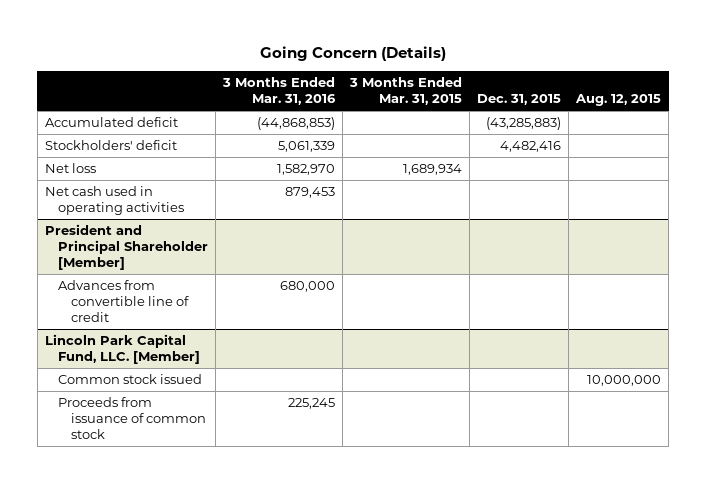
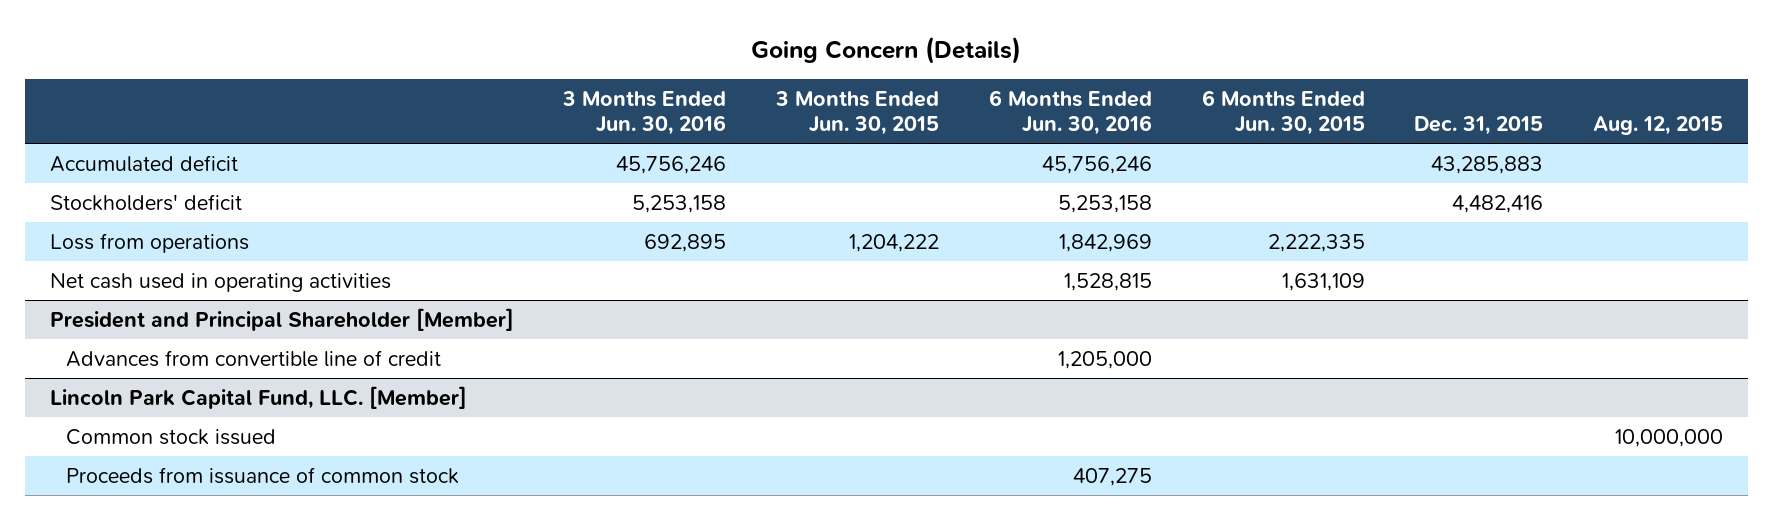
[221,77,336,106] 3 Months Ended Mar. 31, 2016 -> none
[348,77,462,106] 3 Months Ended Mar. 31, 2015 -> none
none -> [562,91,727,135] 3 Months Ended Jun. 30, 2016
none -> [775,91,940,135] 3 Months Ended Jun. 30, 2015
none -> [988,90,1152,135] 6 Months Ended Jun. 30, 2016
none -> [1201,90,1365,135] 6 Months Ended Jun. 30, 2015
[485,117,561,131] (43,285,883) -> [1431,155,1544,174] 43,285,883
[44,163,96,174] Net loss -> none
none -> [49,232,249,253] Loss from operations

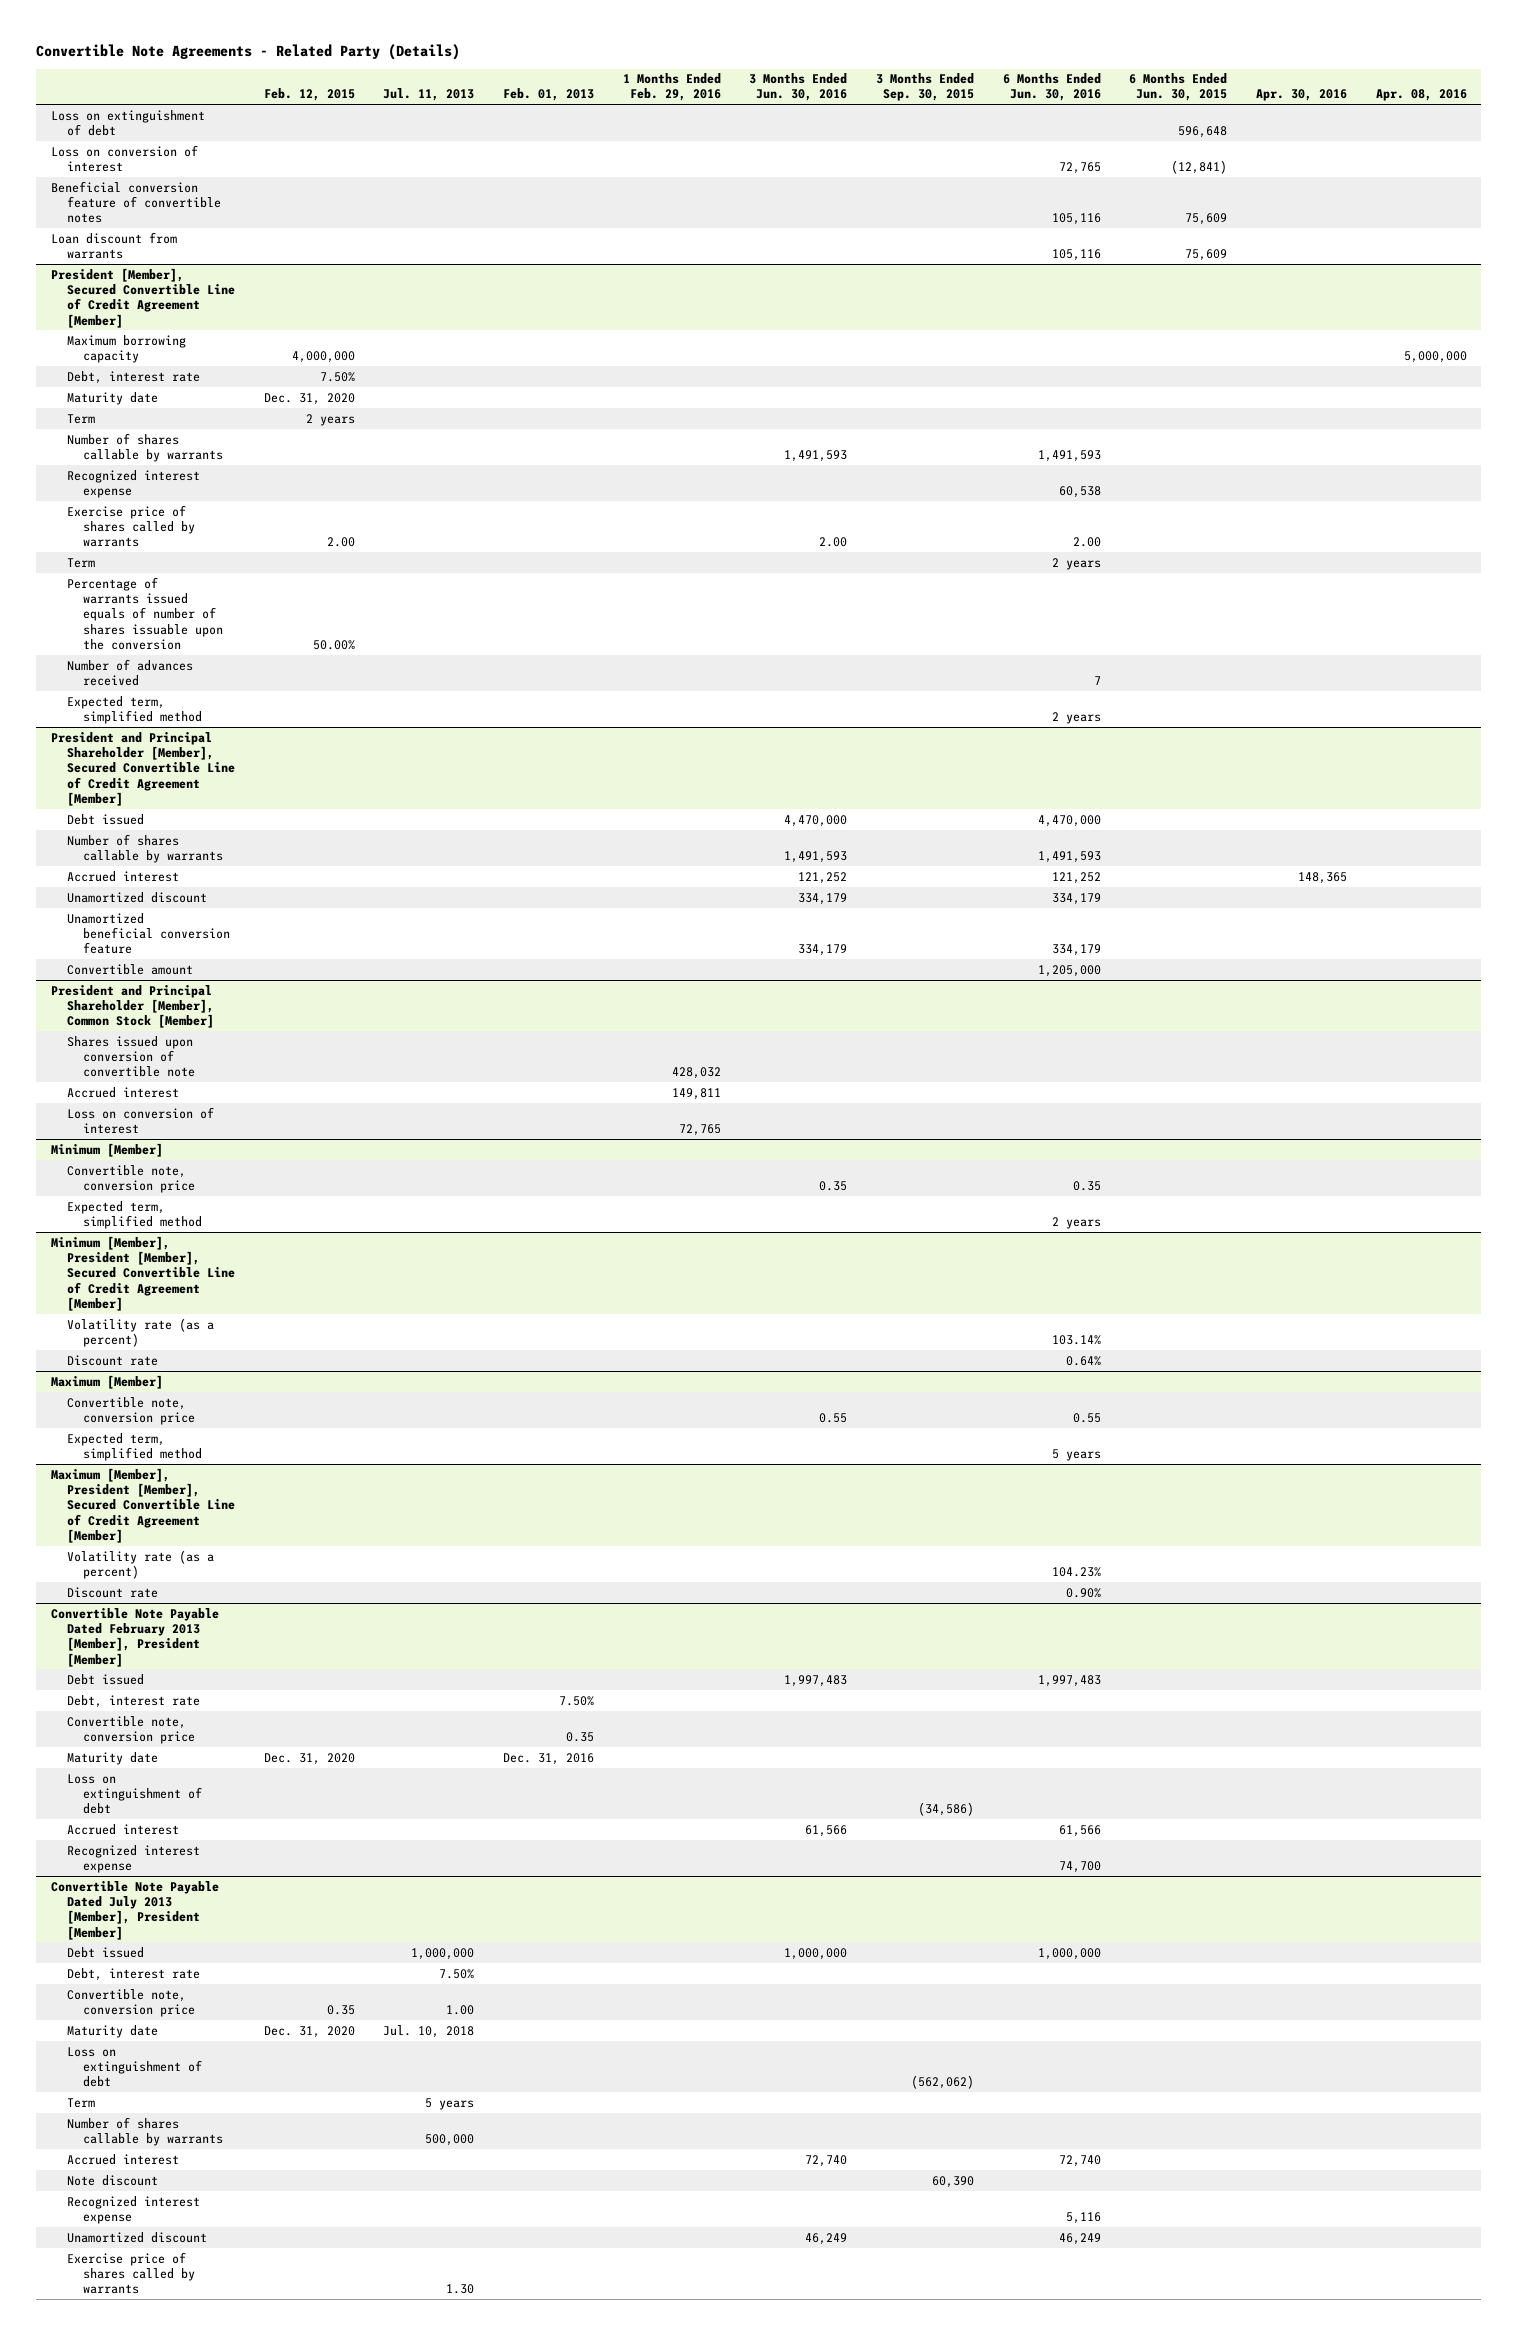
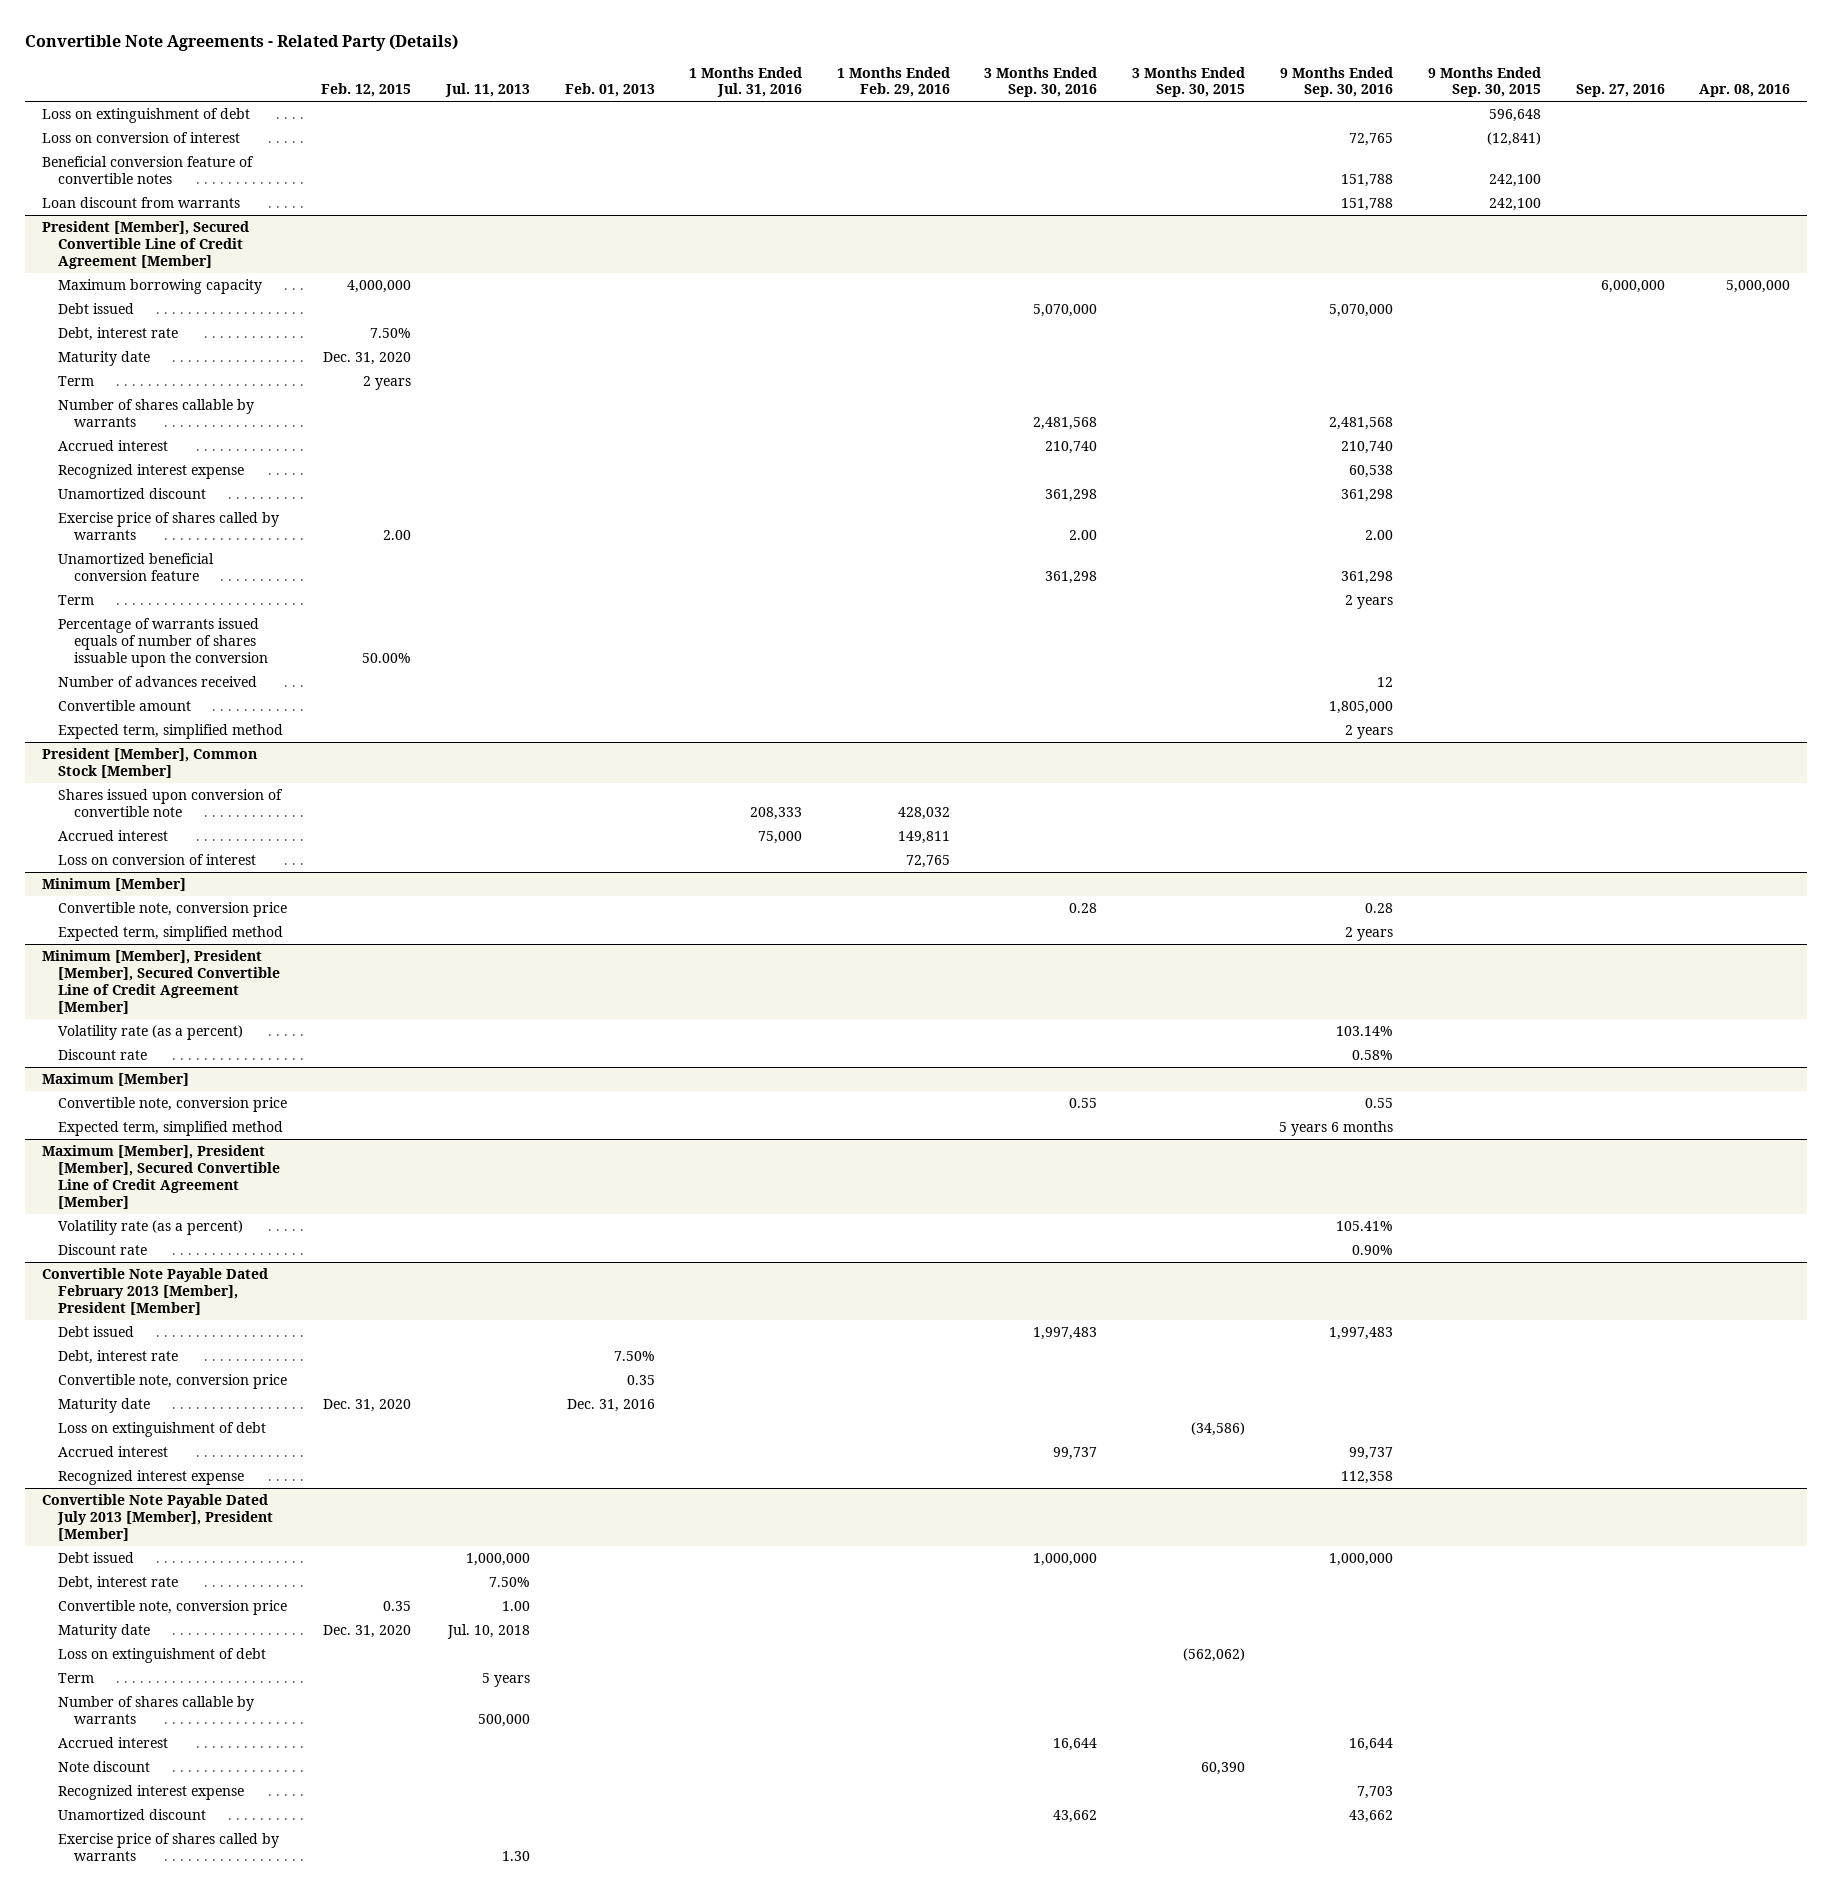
[749,73,848,102] 3 Months Ended Jun. 30, 2016 -> none
[1002,73,1101,102] 6 Months Ended Jun. 30, 2016 -> none
[1129,73,1228,102] 6 Months Ended Jun. 30, 2015 -> none
[1256,89,1348,102] Apr. 30, 2016 -> none
none -> [689,66,803,98] 1 Months Ended Jul. 31, 2016
none -> [984,66,1098,98] 3 Months Ended Sep. 30, 2016
none -> [1280,66,1394,98] 9 Months Ended Sep. 30, 2016
none -> [1427,66,1541,98] 9 Months Ended Sep. 30, 2015
none -> [1575,84,1665,98] Sep. 27, 2016
none -> [57,303,134,315] Debt issued
none -> [57,440,168,452] Accrued interest
none -> [57,488,206,500] Unamortized discount
none -> [57,553,214,581] Unamortized beneficial conversion feature
none -> [57,700,191,712] Convertible amount
[50,731,235,806] President and Principal Shareholder [Member], Secured Convertible Line of Credit Agreement [Member] -> none
[66,813,144,825] Debt issued -> none
[66,833,224,863] Number of shares callable by warrants -> none
[66,870,179,882] Accrued interest -> none
[66,891,207,903] Unamortized discount -> none
[66,912,231,955] Unamortized beneficial conversion feature -> none
[66,963,193,975] Convertible amount -> none
[50,984,214,1029] President and Principal Shareholder [Member], Common Stock [Member] -> [42,748,258,778] President [Member], Common Stock [Member]

